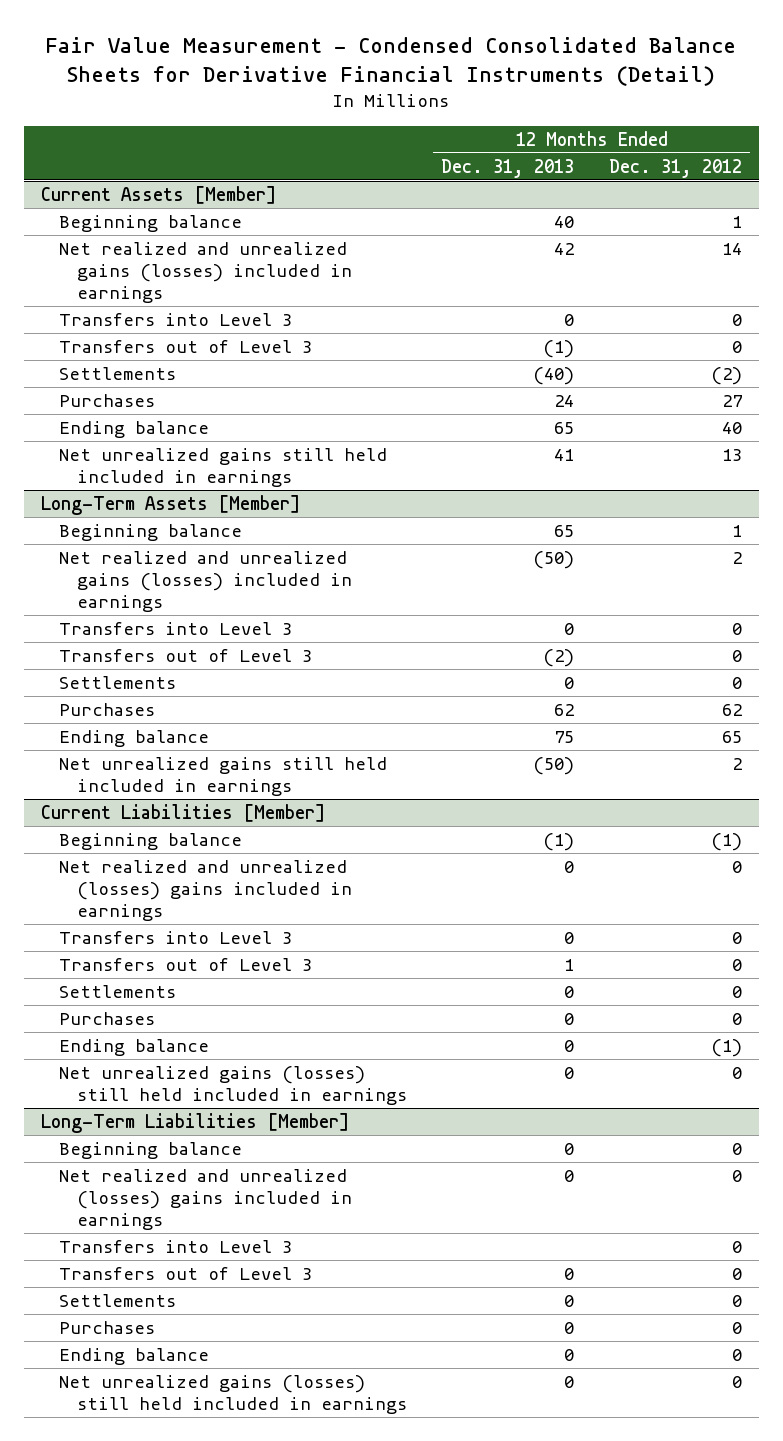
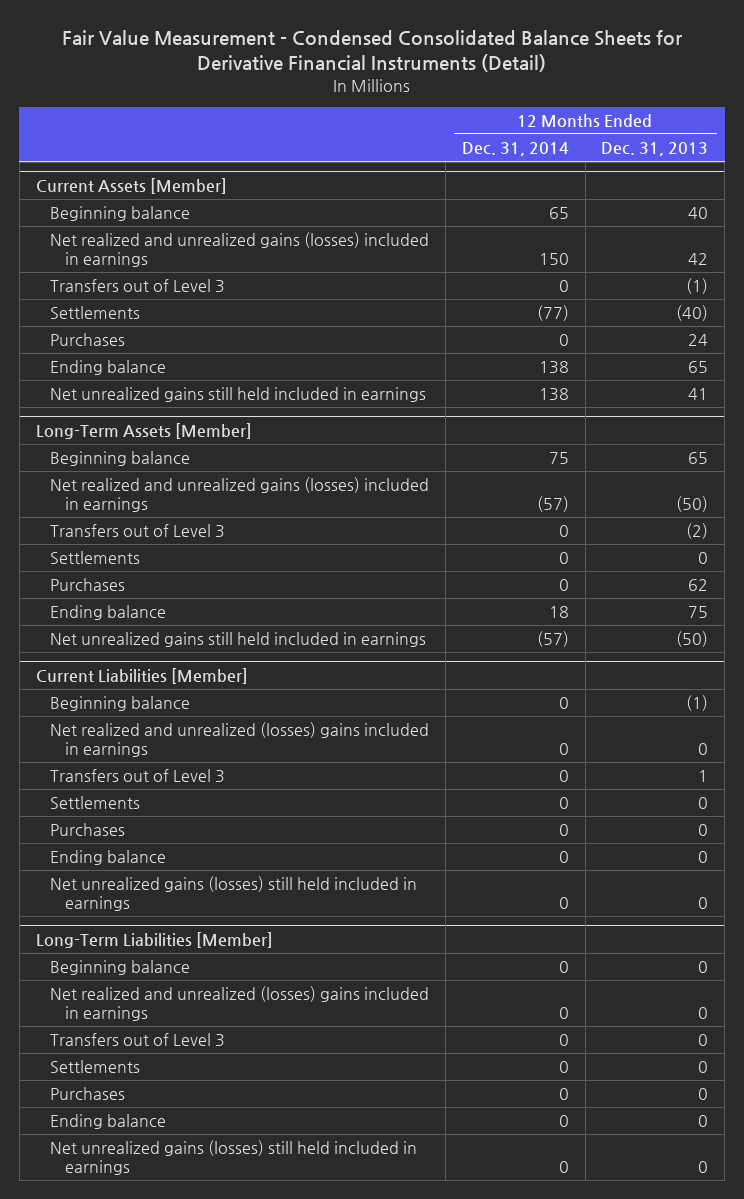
[608,158,742,178] Dec. 31, 2012 -> none
none -> [461,142,569,157] Dec. 31, 2014
[58,312,292,326] Transfers into Level 3 -> none
[58,621,292,635] Transfers into Level 3 -> none
[58,930,292,944] Transfers into Level 3 -> none
[58,1239,292,1253] Transfers into Level 3 -> none

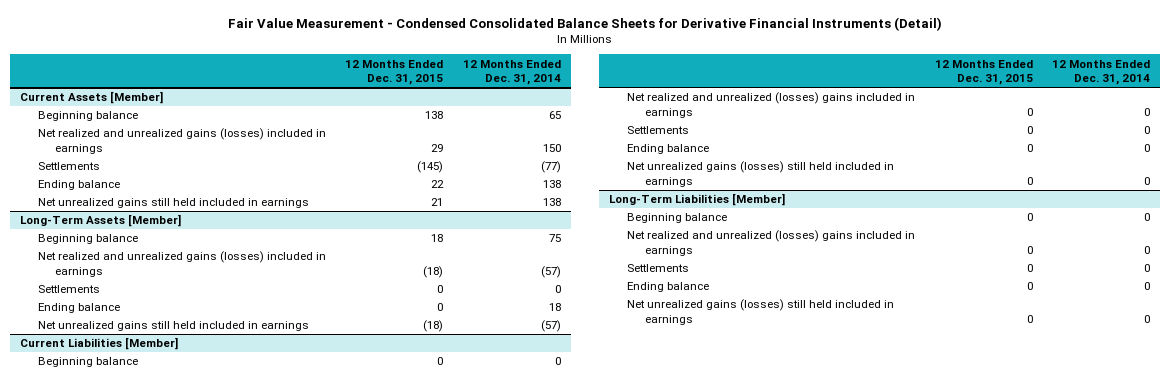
[601,142,709,157] Dec. 31, 2013 -> none
none -> [345,59,444,86] 12 Months Ended Dec. 31, 2015
[50,279,226,294] Transfers out of Level 3 -> none
[50,333,126,347] Purchases -> none
[50,524,226,539] Transfers out of Level 3 -> none
[50,578,126,592] Purchases -> none
[50,769,226,784] Transfers out of Level 3 -> none
[50,823,126,837] Purchases -> none
[50,1033,226,1048] Transfers out of Level 3 -> none
[50,1087,126,1101] Purchases -> none

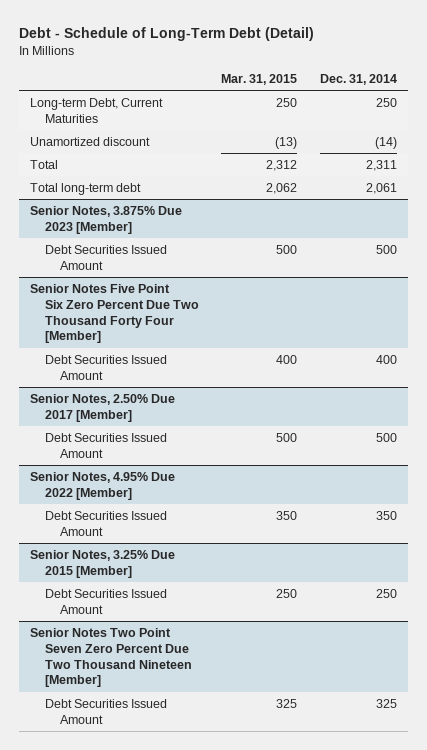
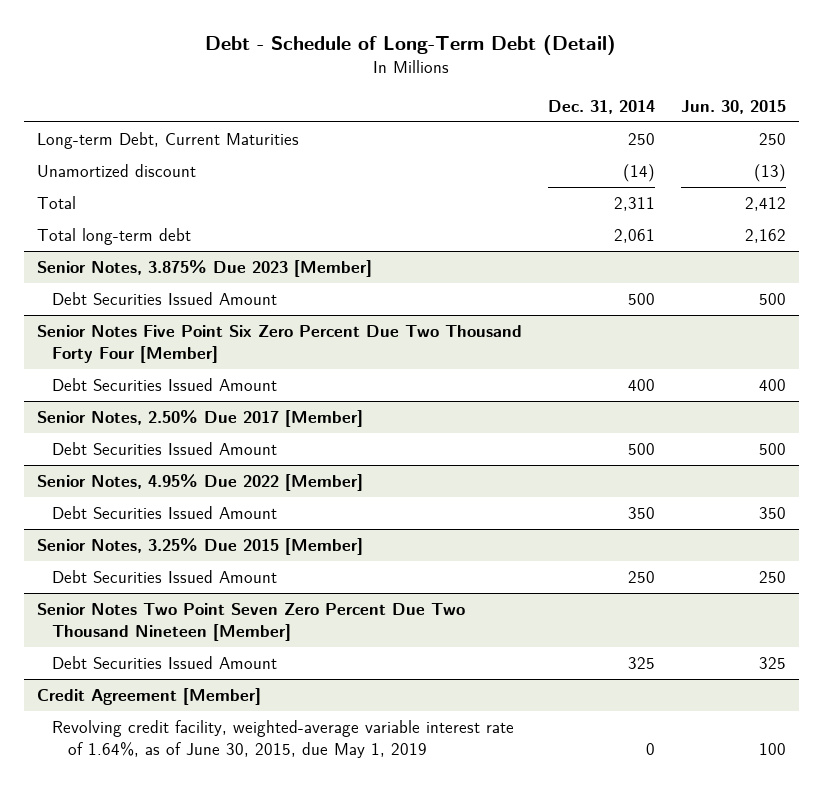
[221,73,298,85] Mar. 31, 2015 -> none
none -> [680,99,786,114] Jun. 30, 2015
none -> [36,687,261,705] Credit Agreement [Member]
none -> [52,719,515,758] Revolving credit facility, weighted-average variable interest rate of 1.64%, as of June 30, 2015, due May 1, 2019

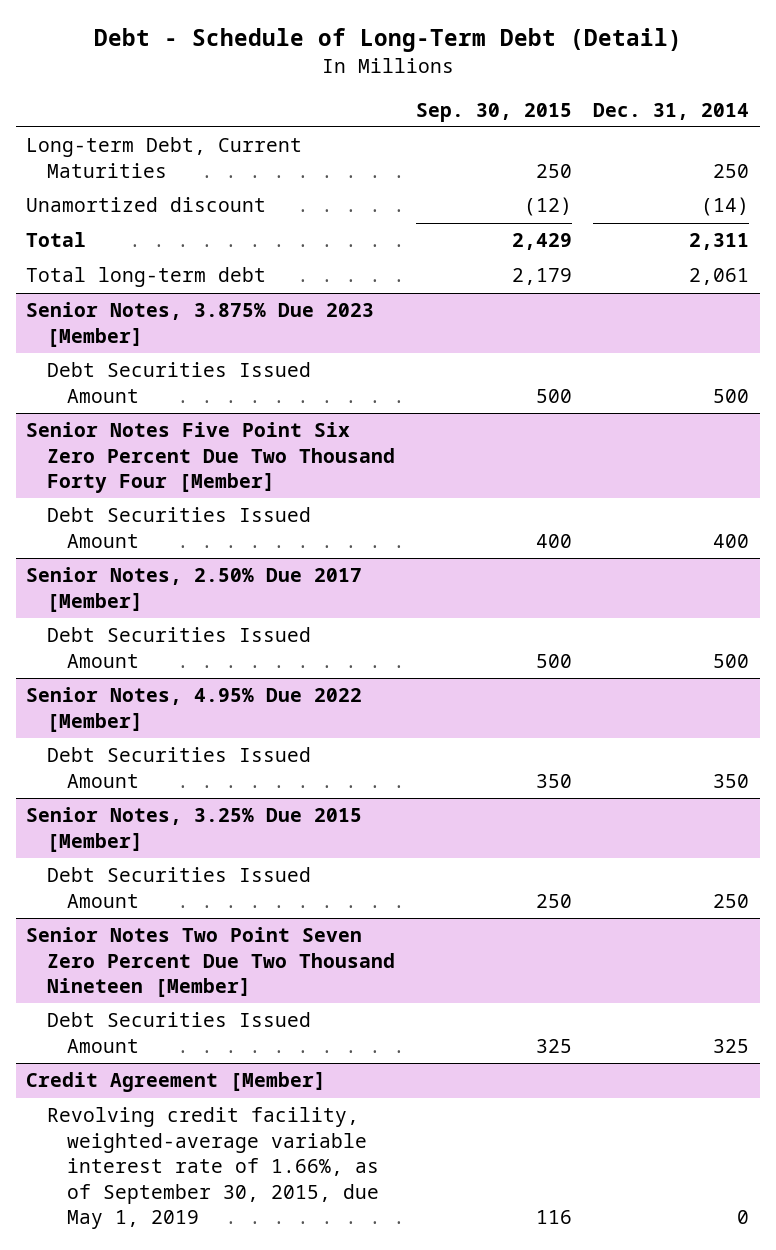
[680,99,786,114] Jun. 30, 2015 -> none
none -> [415,102,572,122] Sep. 30, 2015
[52,719,515,758] Revolving credit facility, weighted-average variable interest rate of 1.64%, as of June 30, 2015, due May 1, 2019 -> [46,1107,379,1229] Revolving credit facility, weighted-average variable interest rate of 1.66%, as of September 30, 2015, due May 1, 2019

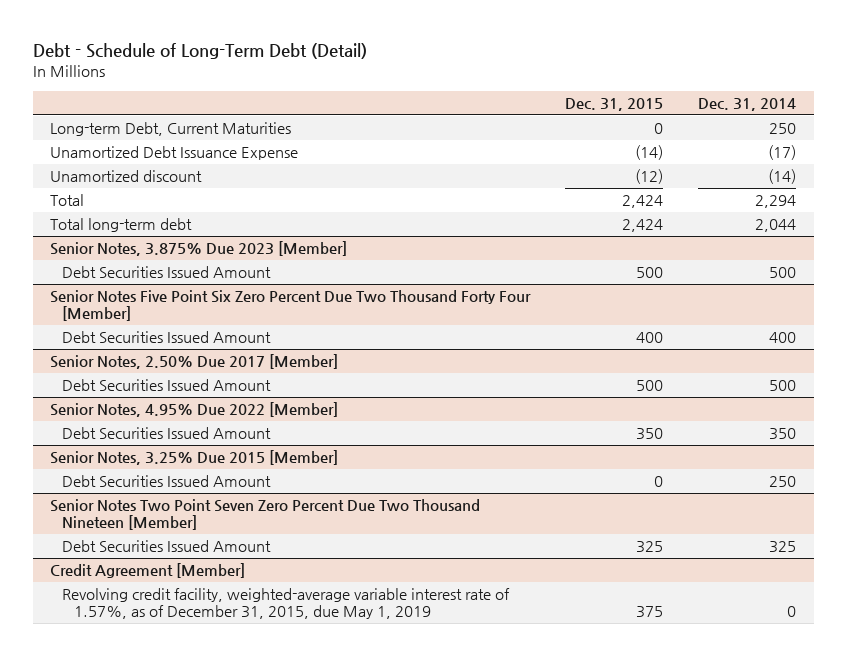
[415,102,572,122] Sep. 30, 2015 -> none
none -> [565,98,664,112] Dec. 31, 2015
none -> [50,146,299,161] Unamortized Debt Issuance Expense
[689,233,750,251] 2,311 -> [755,195,797,209] 2,294
[689,268,750,286] 2,061 -> [755,219,797,233] 2,044
[46,1107,379,1229] Revolving credit facility, weighted-average variable interest rate of 1.66%, as of September 30, 2015, due May 1, 2019 -> [62,588,511,620] Revolving credit facility, weighted-average variable interest rate of 1.57%, as of December 31, 2015, due May 1, 2019

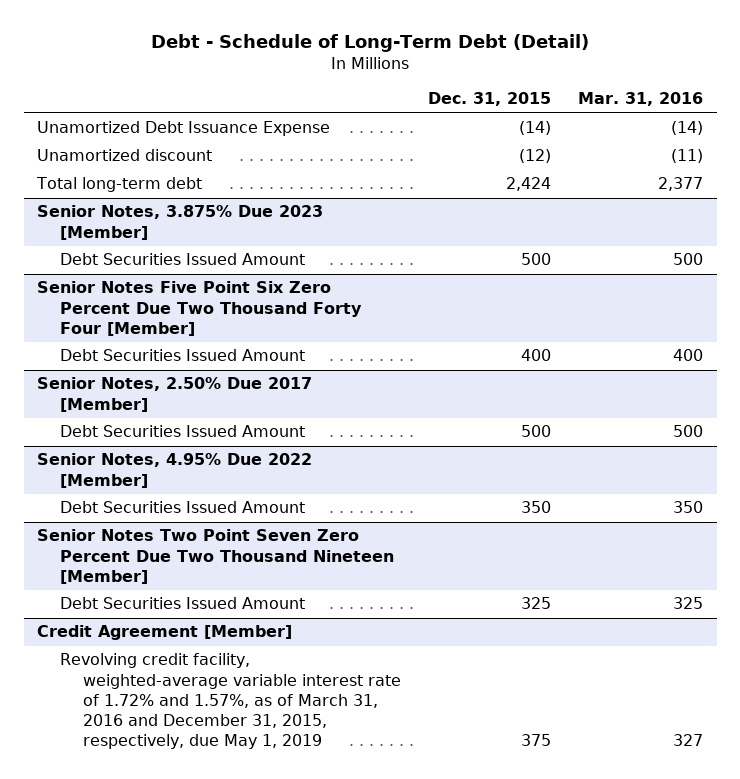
[698,98,797,112] Dec. 31, 2014 -> none
none -> [578,92,704,107] Mar. 31, 2016
[50,122,292,137] Long-term Debt, Current Maturities -> none
[50,194,85,207] Total -> none
[50,450,339,466] Senior Notes, 3.25% Due 2015 [Member] -> none
[62,475,272,488] Debt Securities Issued Amount -> none
[62,588,511,620] Revolving credit facility, weighted-average variable interest rate of 1.57%, as of December 31, 2015, due May 1, 2019 -> [60,653,401,750] Revolving credit facility, weighted-average variable interest rate of 1.72% and 1.57%, as of March 31, 2016 and December 31, 2015, respectively, due May 1, 2019

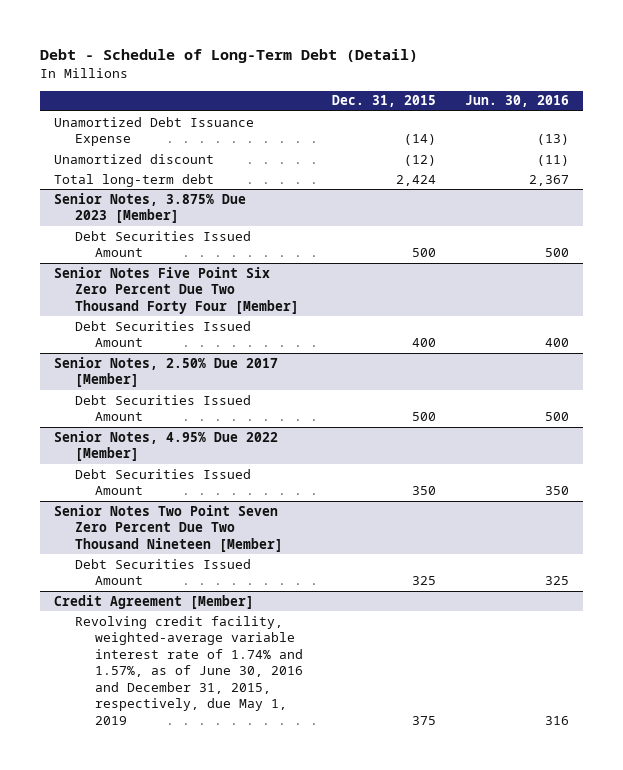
[578,92,704,107] Mar. 31, 2016 -> none
none -> [464,95,569,108] Jun. 30, 2016
[60,653,401,750] Revolving credit facility, weighted-average variable interest rate of 1.72% and 1.57%, as of March 31, 2016 and December 31, 2015, respectively, due May 1, 2019 -> [74,615,304,725] Revolving credit facility, weighted-average variable interest rate of 1.74% and 1.57%, as of June 30, 2016 and December 31, 2015, respectively, due May 1, 2019

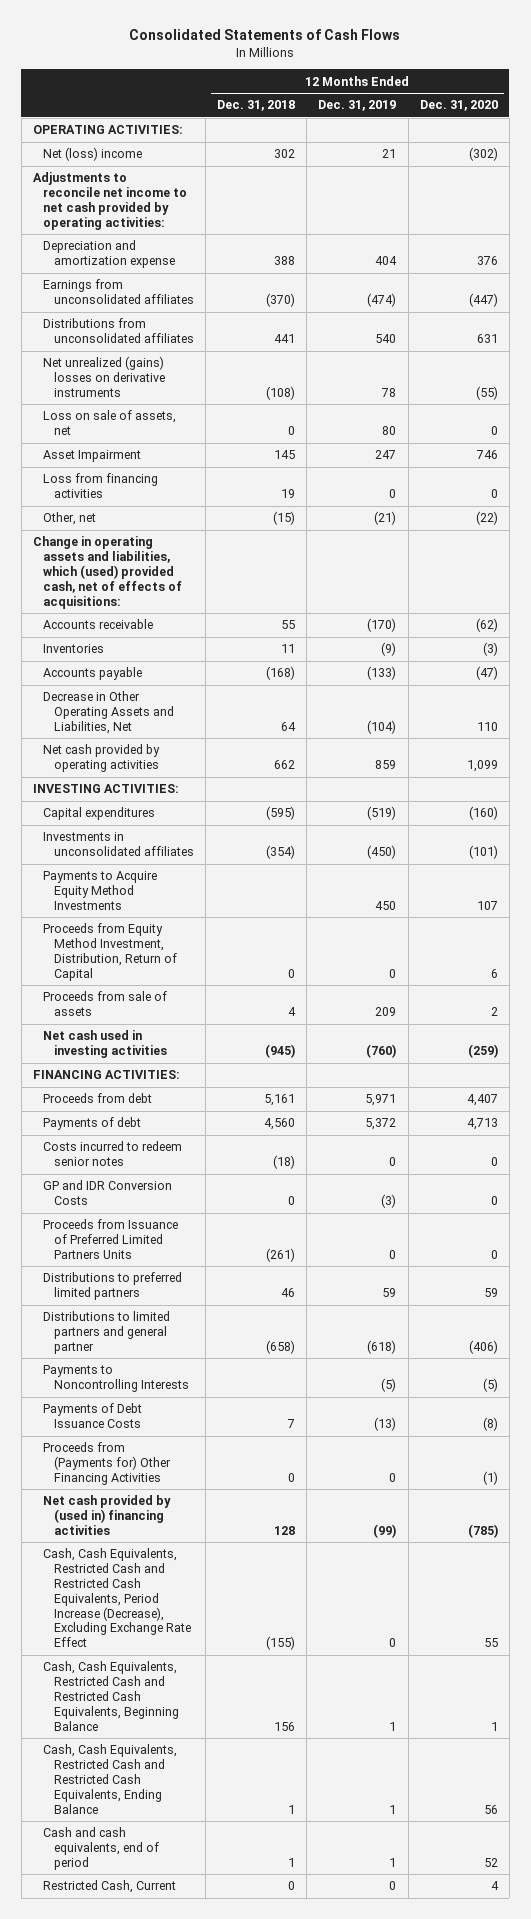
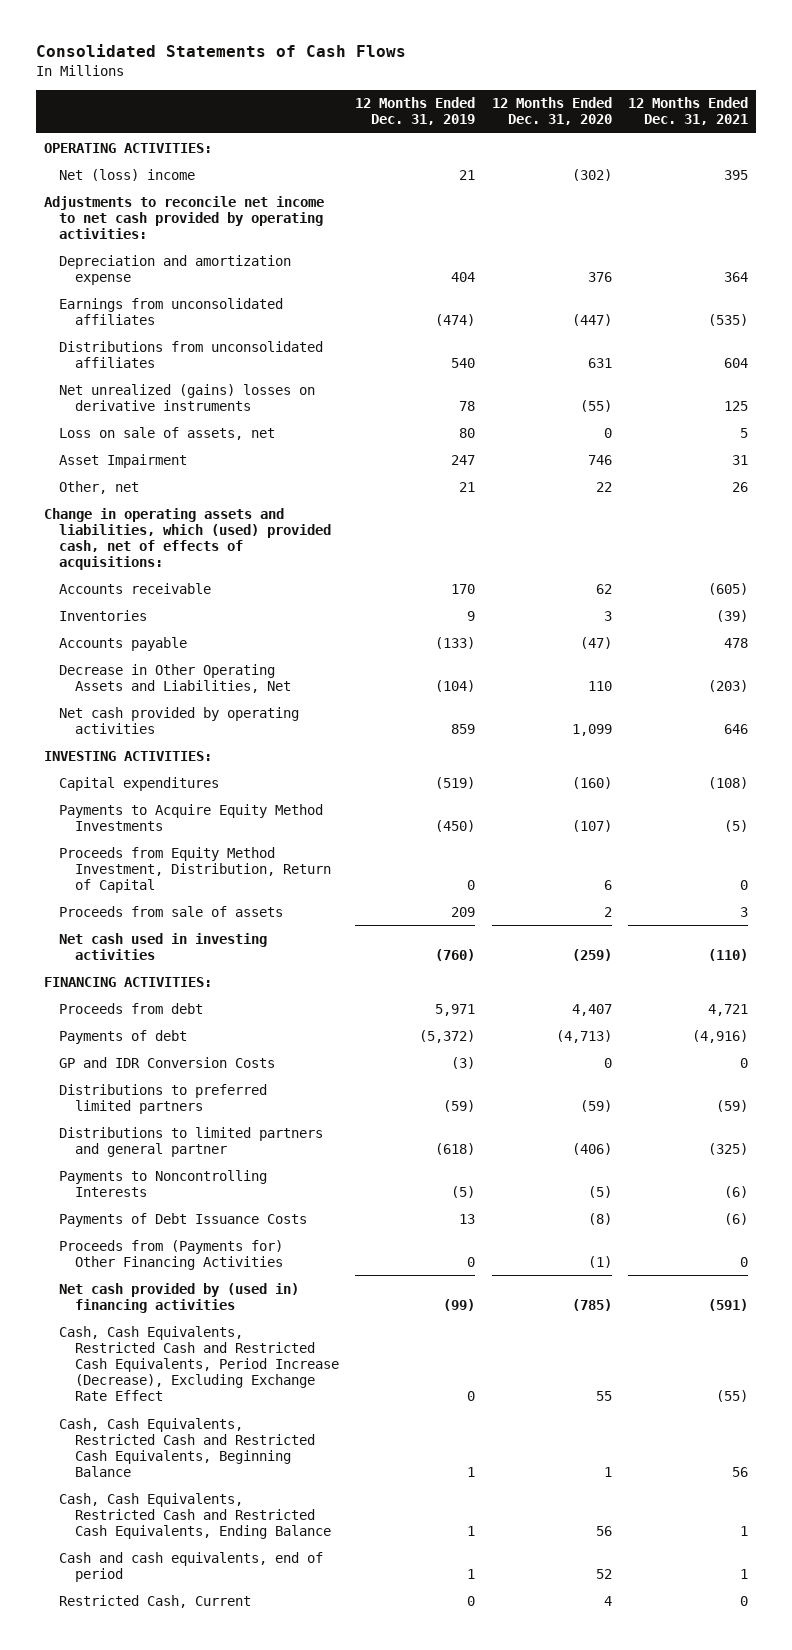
[217,100,296,112] Dec. 31, 2018 -> none
none -> [628,97,749,126] 12 Months Ended Dec. 31, 2021
[43,473,159,499] Loss from financing activities -> none
[374,511,397,526] (21) -> [459,481,476,492] 21
[475,511,498,526] (22) -> [595,481,612,492] 22
[367,618,397,633] (170) -> [451,583,476,594] 170
[475,618,498,633] (62) -> [595,583,612,594] 62
[381,642,397,657] (9) -> [467,610,476,621] 9
[482,642,498,657] (3) -> [603,610,612,621] 3
[43,832,194,857] Investments in unconsolidated affiliates -> none
[375,900,397,910] 450 -> [435,819,476,832] (450)
[476,900,498,910] 107 -> [571,819,612,832] (107)
[43,1141,183,1167] Costs incurred to redeem senior notes -> none
[365,1118,397,1131] 5,372 -> [419,1029,476,1043] (5,372)
[466,1118,498,1131] 4,713 -> [555,1029,612,1043] (4,713)
[43,1219,179,1259] Proceeds from Issuance of Preferred Limited Partners Units -> none
[382,1288,397,1298] 59 -> [443,1099,476,1112] (59)
[483,1288,498,1298] 59 -> [579,1099,612,1112] (59)
[374,1417,397,1432] (13) -> [459,1213,476,1224] 13

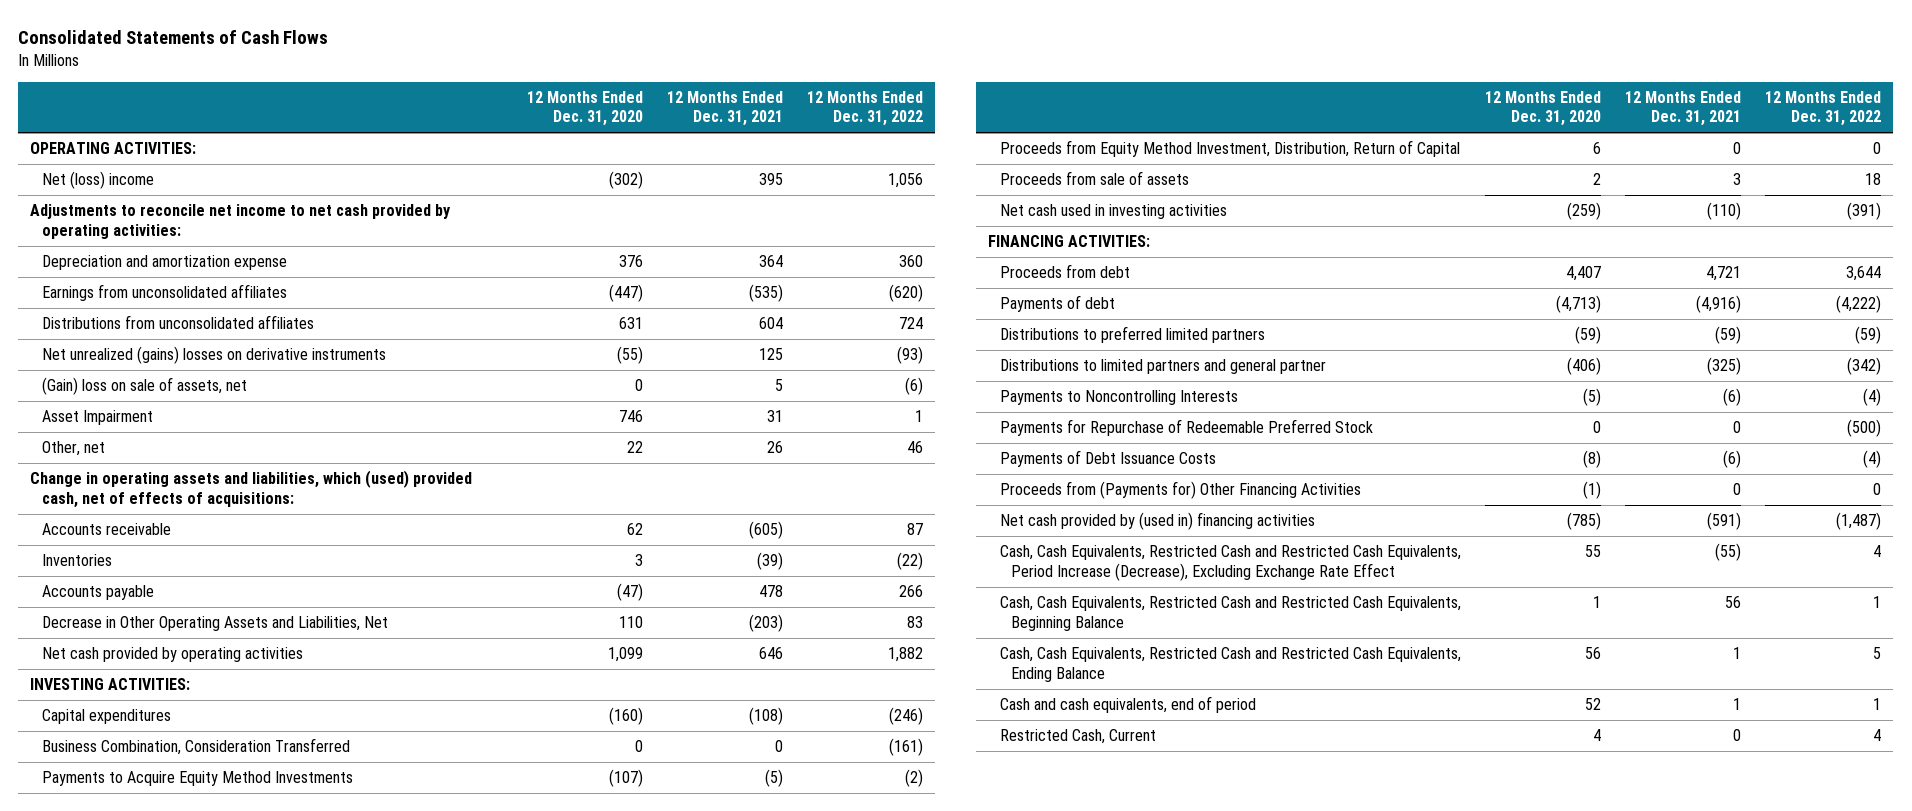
[355,97,476,126] 12 Months Ended Dec. 31, 2019 -> none
none -> [807,91,924,127] 12 Months Ended Dec. 31, 2022
[59,426,276,440] Loss on sale of assets, net -> [41,377,247,396] (Gain) loss on sale of assets, net
none -> [41,738,350,756] Business Combination, Consideration Transferred
[59,1056,276,1068] GP and IDR Conversion Costs -> none
none -> [999,419,1373,437] Payments for Repurchase of Redeemable Preferred Stock

